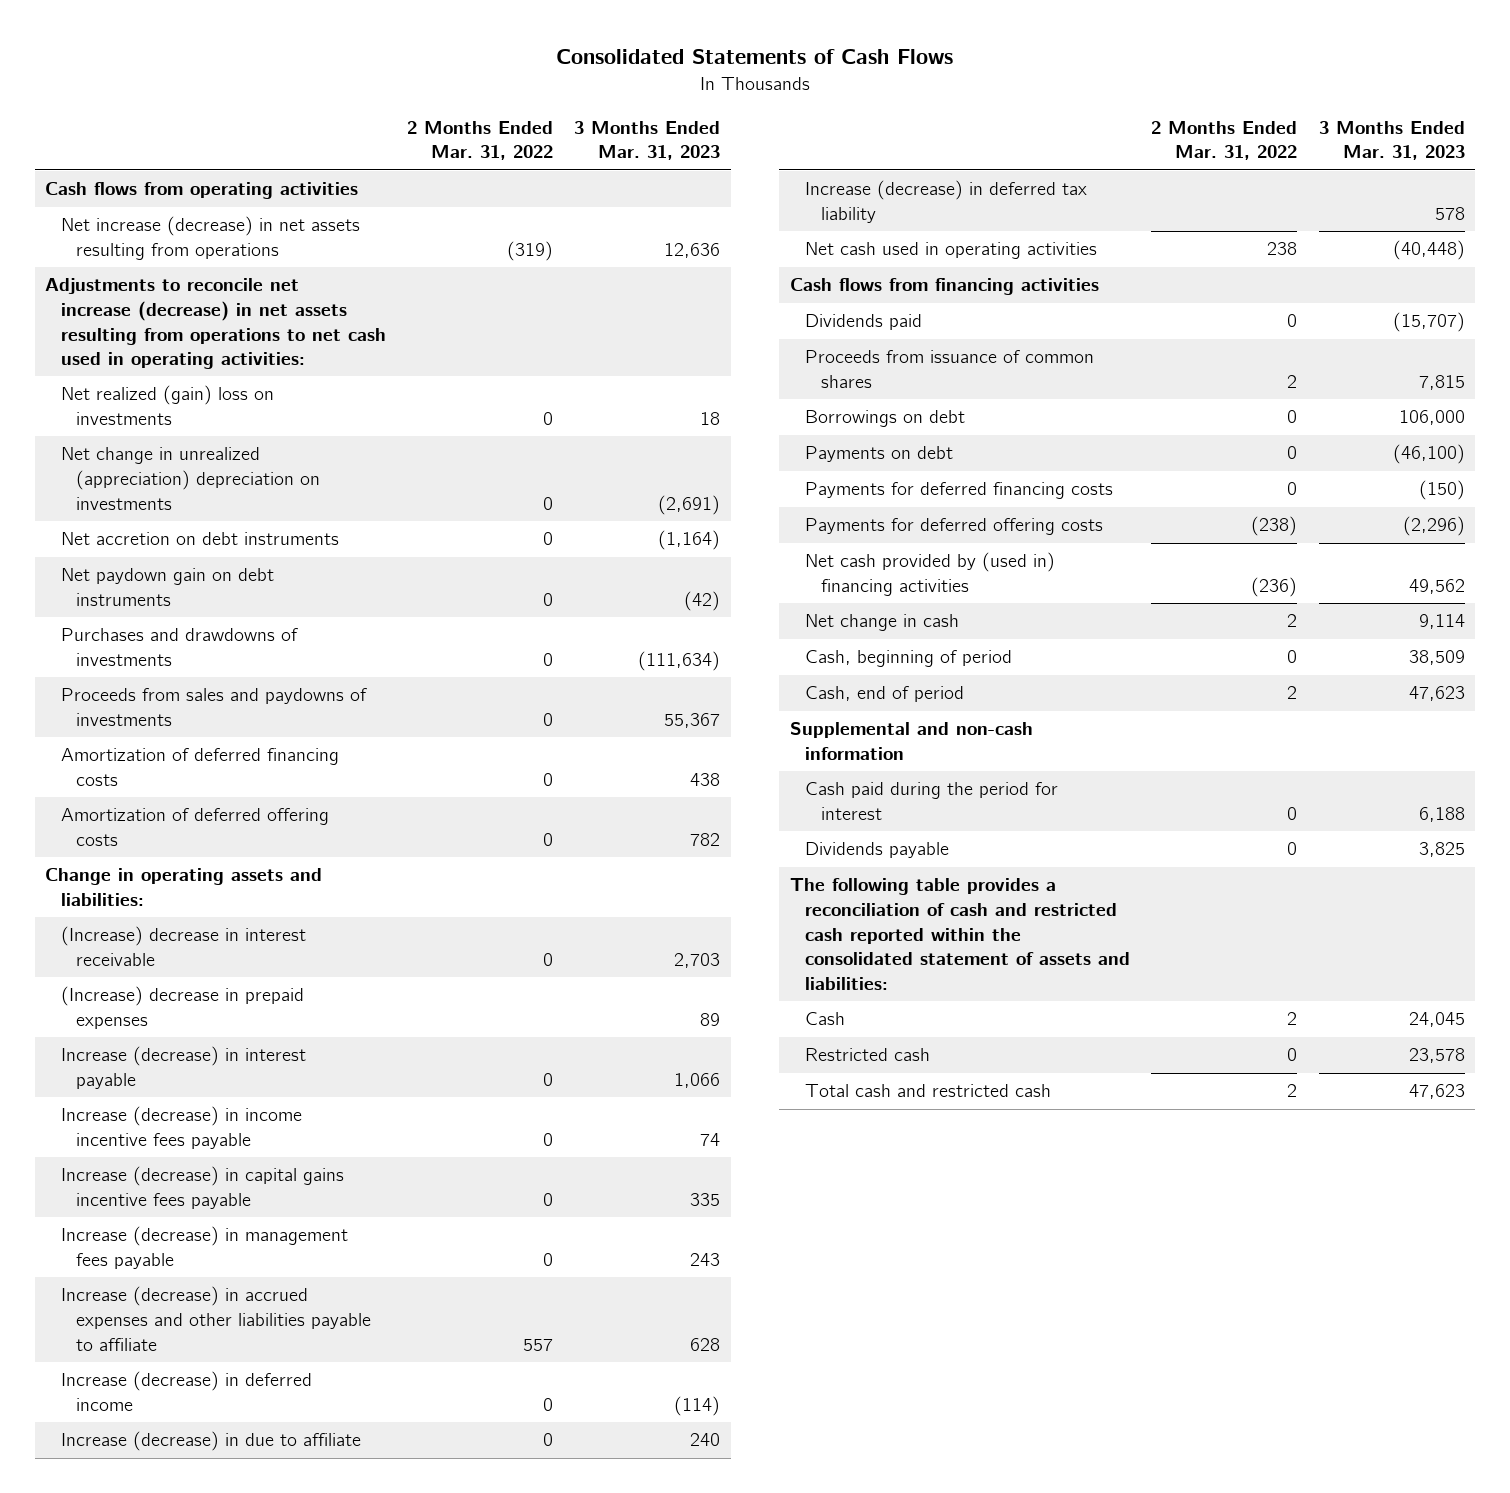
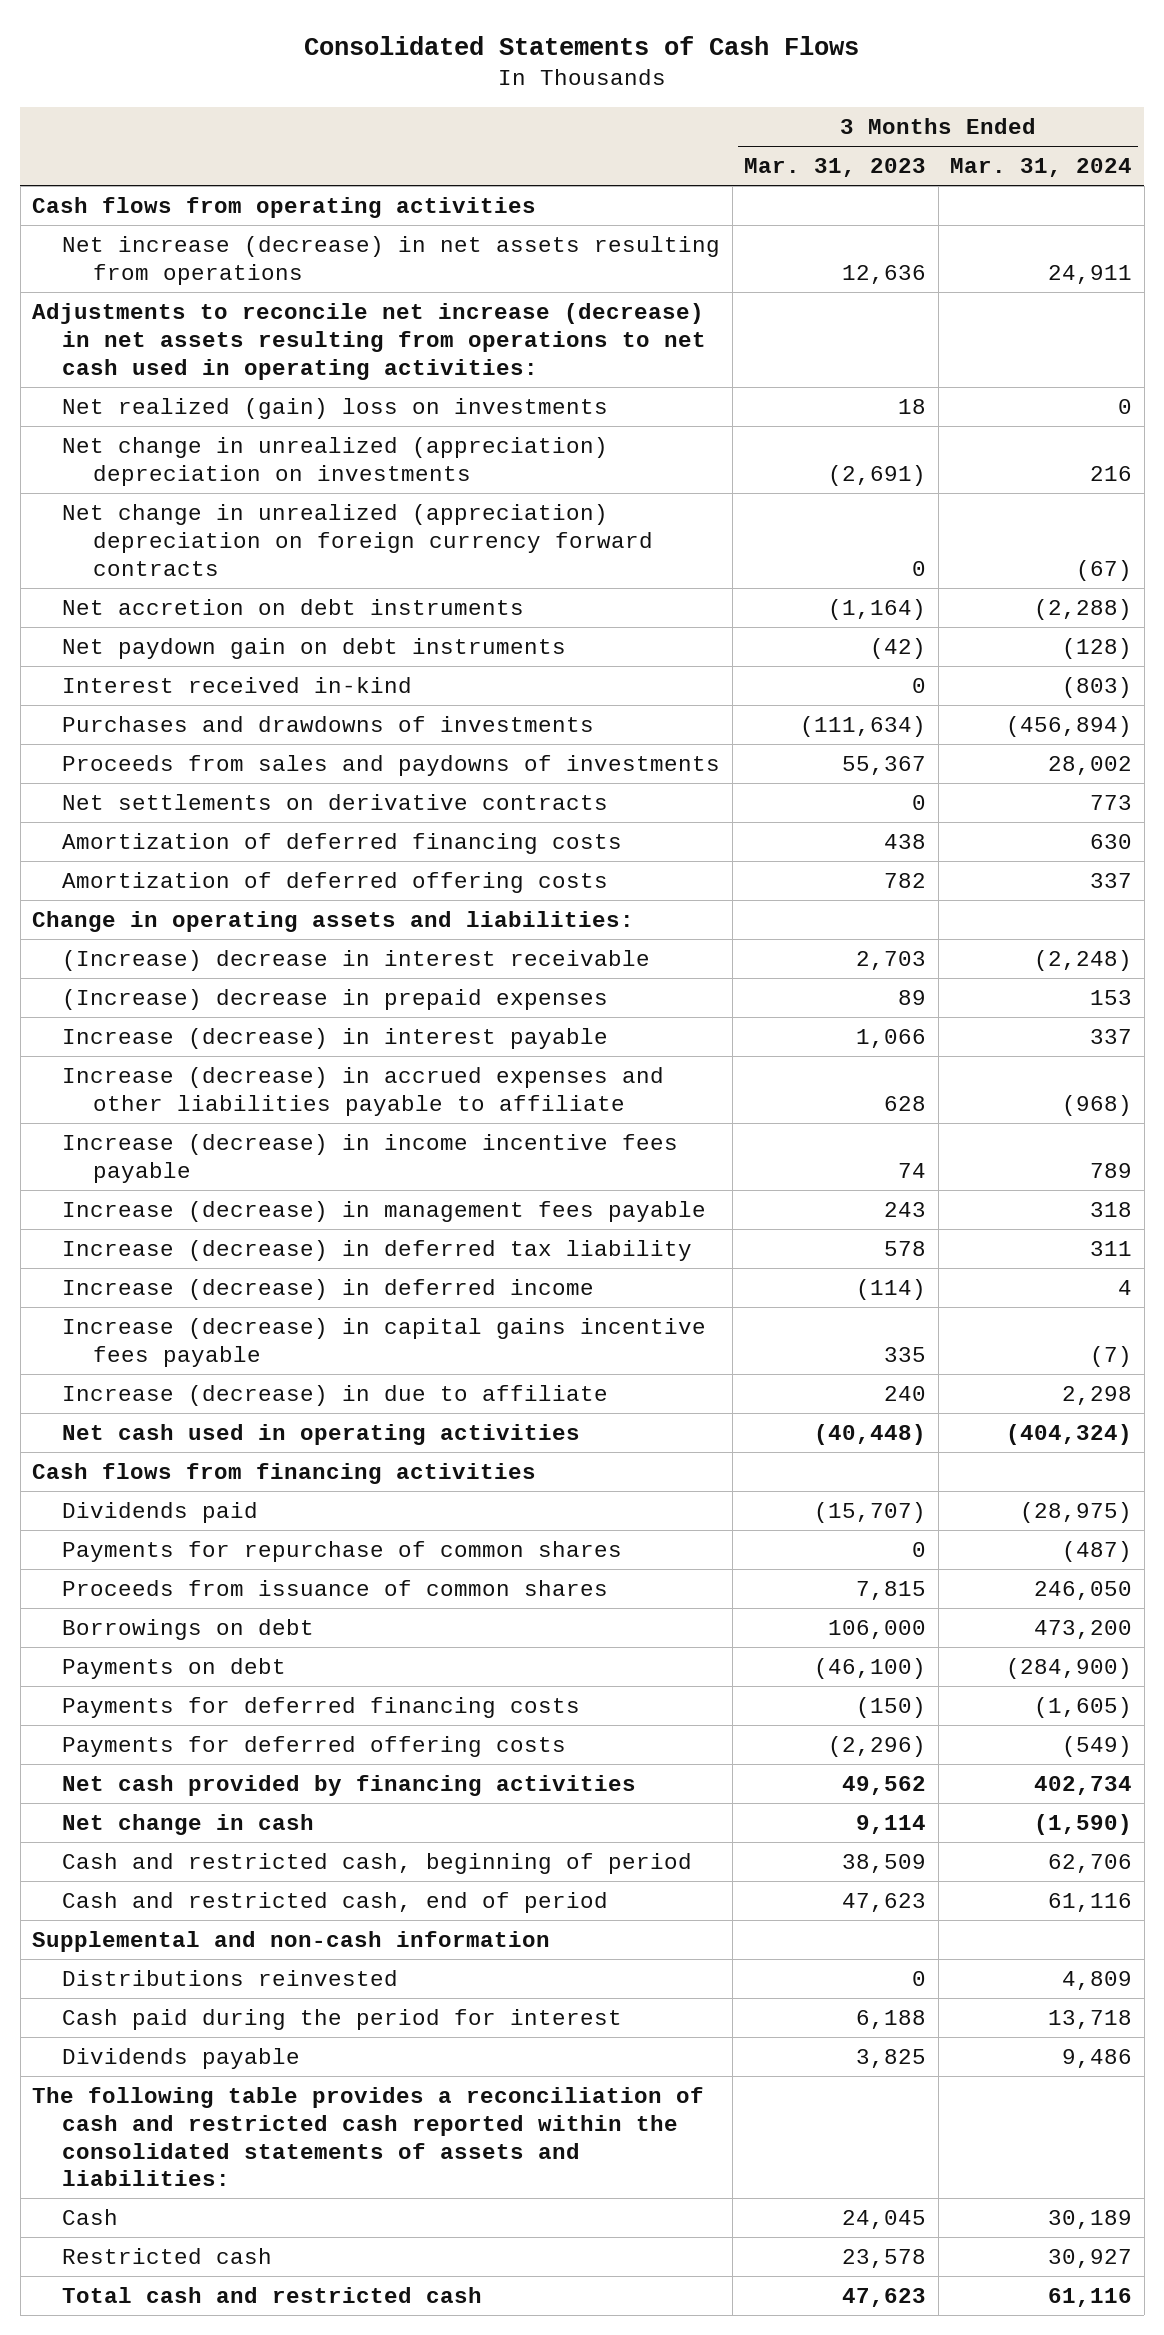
[407,120,554,161] 2 Months Ended Mar. 31, 2022 -> none
none -> [950,157,1133,177] Mar. 31, 2024
none -> [62,503,653,576] Net change in unrealized (appreciation) depreciation on foreign currency forward contracts
none -> [62,676,413,693] Interest received in-kind
none -> [62,793,609,810] Net settlements on derivative contracts
[60,1286,372,1351] Increase (decrease) in accrued expenses and other liabilities payable to affiliate -> [62,1066,665,1116] Increase (decrease) in accrued expenses and other liabilities payable to affiliate
[805,180,1088,224] Increase (decrease) in deferred tax liability -> [62,1239,693,1261] Increase (decrease) in deferred tax liability
[60,1166,344,1210] Increase (decrease) in capital gains incentive fees payable -> [62,1317,707,1367] Increase (decrease) in capital gains incentive fees payable
none -> [62,1540,623,1562] Payments for repurchase of common shares
[805,552,1056,597] Net cash provided by (used in) financing activities -> [62,1774,637,1796] Net cash provided by financing activities
[805,650,1013,668] Cash, beginning of period -> [62,1852,693,1874] Cash and restricted cash, beginning of period
[805,686,965,703] Cash, end of period -> [62,1891,609,1913] Cash and restricted cash, end of period
none -> [62,1969,399,1986] Distributions reinvested
[789,878,1131,990] The following table provides a reconciliation of cash and restricted cash reported within the consolidated statement of assets and liabilities: -> [32,2086,705,2187] The following table provides a reconciliation of cash and restricted cash reported within the consolidated statements of assets and liabilities:

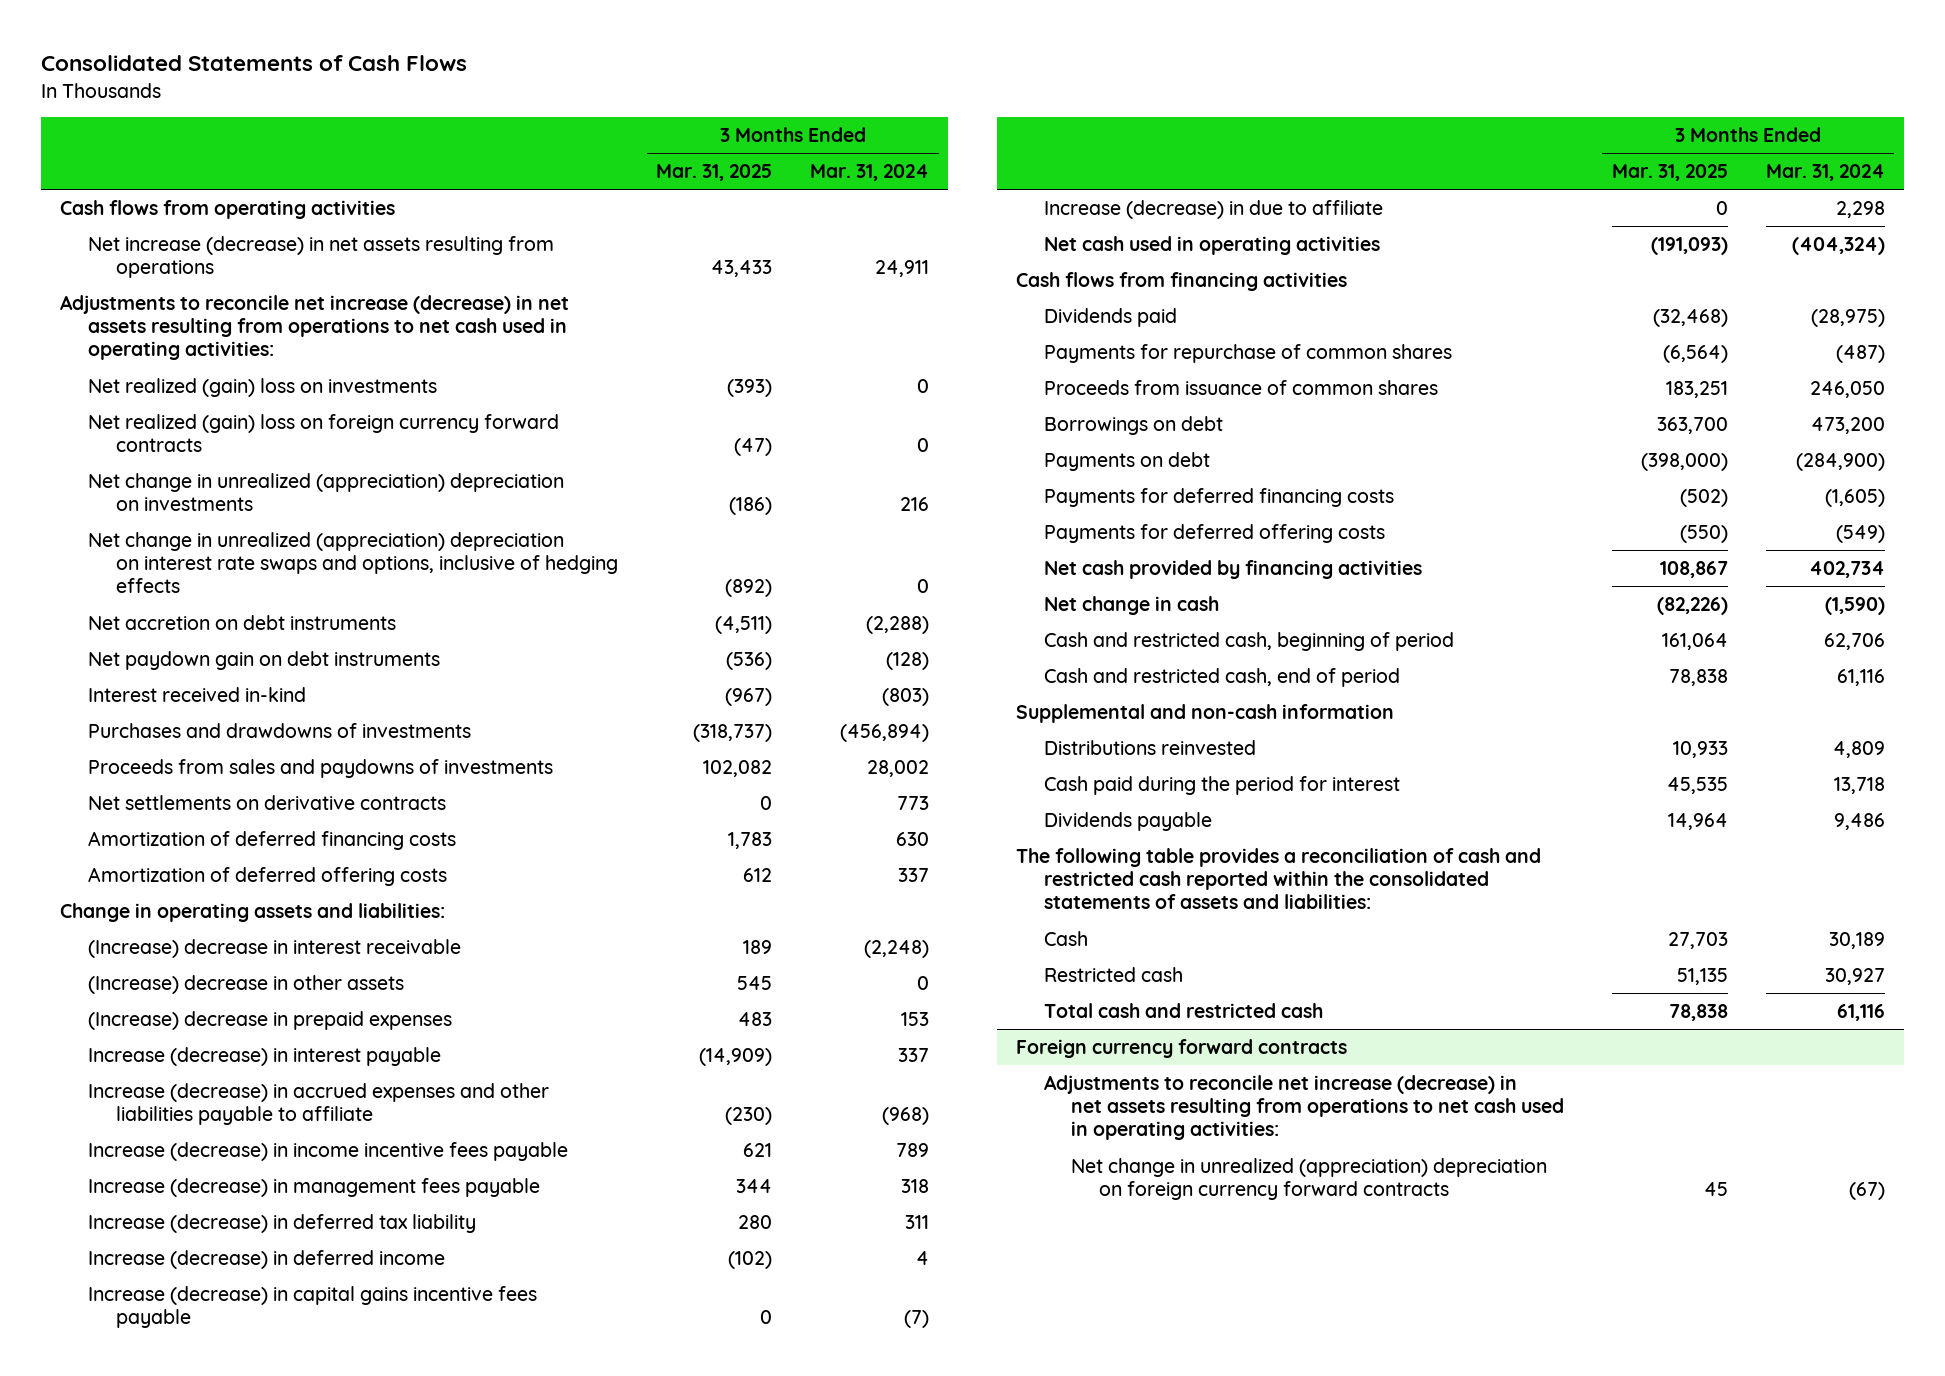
[744,157,927,177] Mar. 31, 2023 -> none
none -> [656,164,773,182] Mar. 31, 2025
none -> [88,413,560,453] Net realized (gain) loss on foreign currency forward contracts
[62,503,653,576] Net change in unrealized (appreciation) depreciation on foreign currency forward contracts -> none
none -> [88,531,618,594] Net change in unrealized (appreciation) depreciation on interest rate swaps and options, inclusive of hedging effects
none -> [88,974,405,994] (Increase) decrease in other assets
none -> [1015,1038,1347,1058] Foreign currency forward contracts
none -> [1043,1074,1565,1141] Adjustments to reconcile net increase (decrease) in net assets resulting from operations to net cash used in operating activities:
none -> [1071,1157,1548,1201] Net change in unrealized (appreciation) depreciation on foreign currency forward contracts

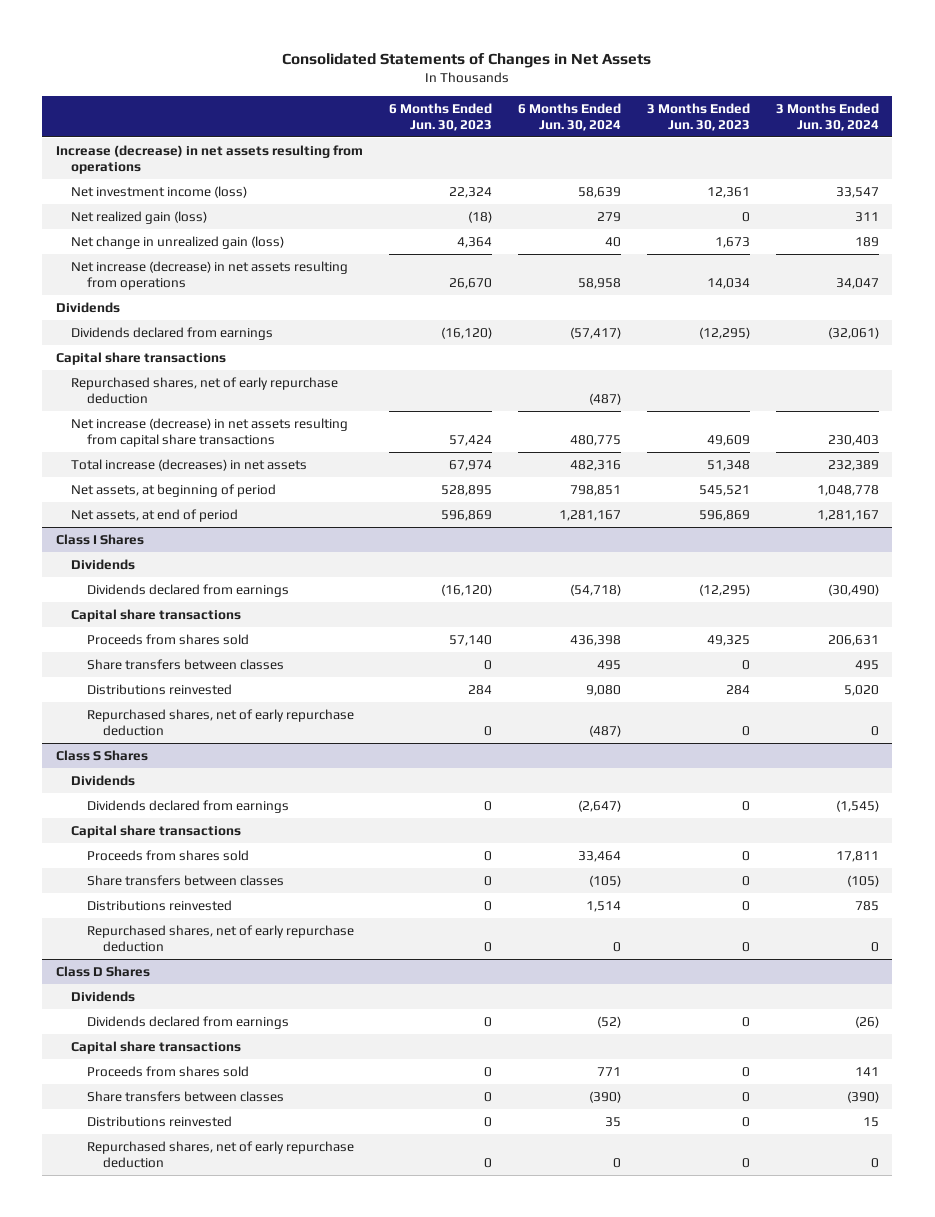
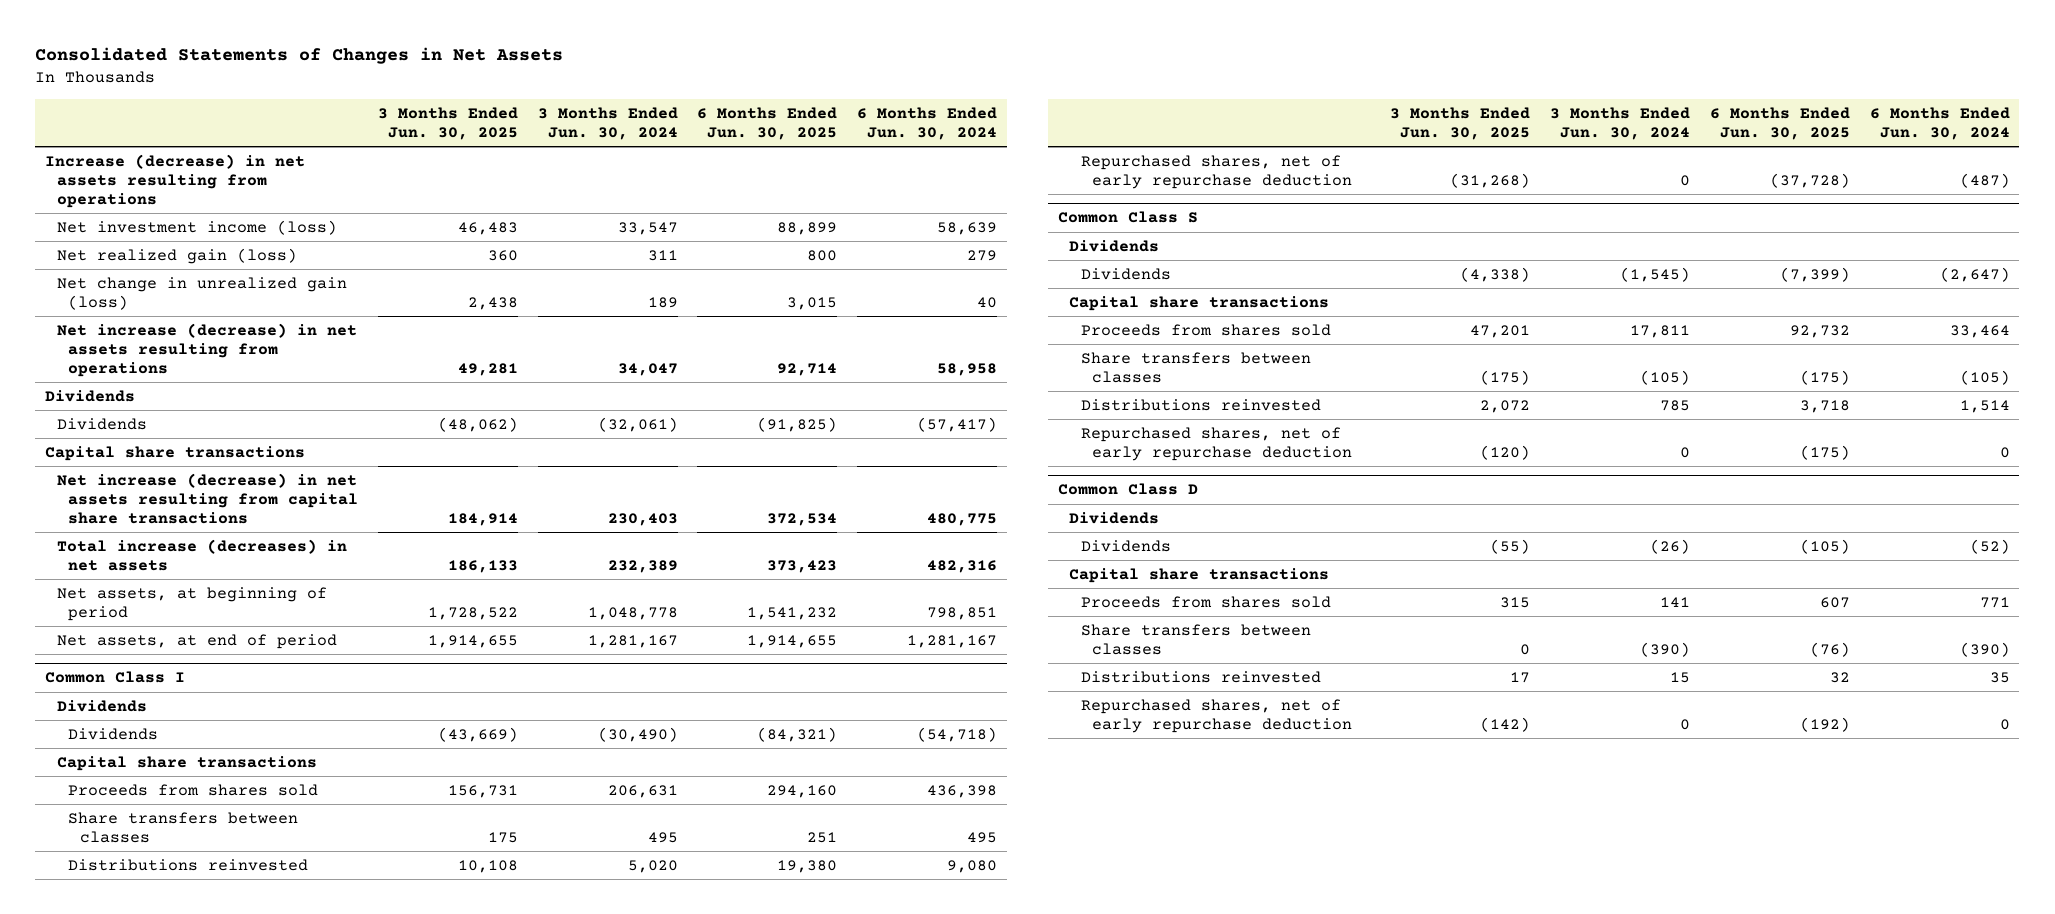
[388,102,492,131] 6 Months Ended Jun. 30, 2023 -> none
[646,102,750,131] 3 Months Ended Jun. 30, 2023 -> none
none -> [377,106,518,140] 3 Months Ended Jun. 30, 2025
none -> [697,106,838,140] 6 Months Ended Jun. 30, 2025
[71,327,274,341] Dividends declared from earnings -> [56,417,147,430] Dividends
[71,377,339,404] Repurchased shares, net of early repurchase deduction -> none
[55,534,144,546] Class I Shares -> [45,671,186,684] Common Class I
[87,584,290,598] Dividends declared from earnings -> [68,727,159,740] Dividends
[55,750,148,762] Class S Shares -> [1057,211,1198,224] Common Class S
[87,800,290,814] Dividends declared from earnings -> [1080,267,1171,280] Dividends
[55,966,150,978] Class D Shares -> [1057,483,1198,496] Common Class D
[87,1016,290,1030] Dividends declared from earnings -> [1080,539,1171,552] Dividends

